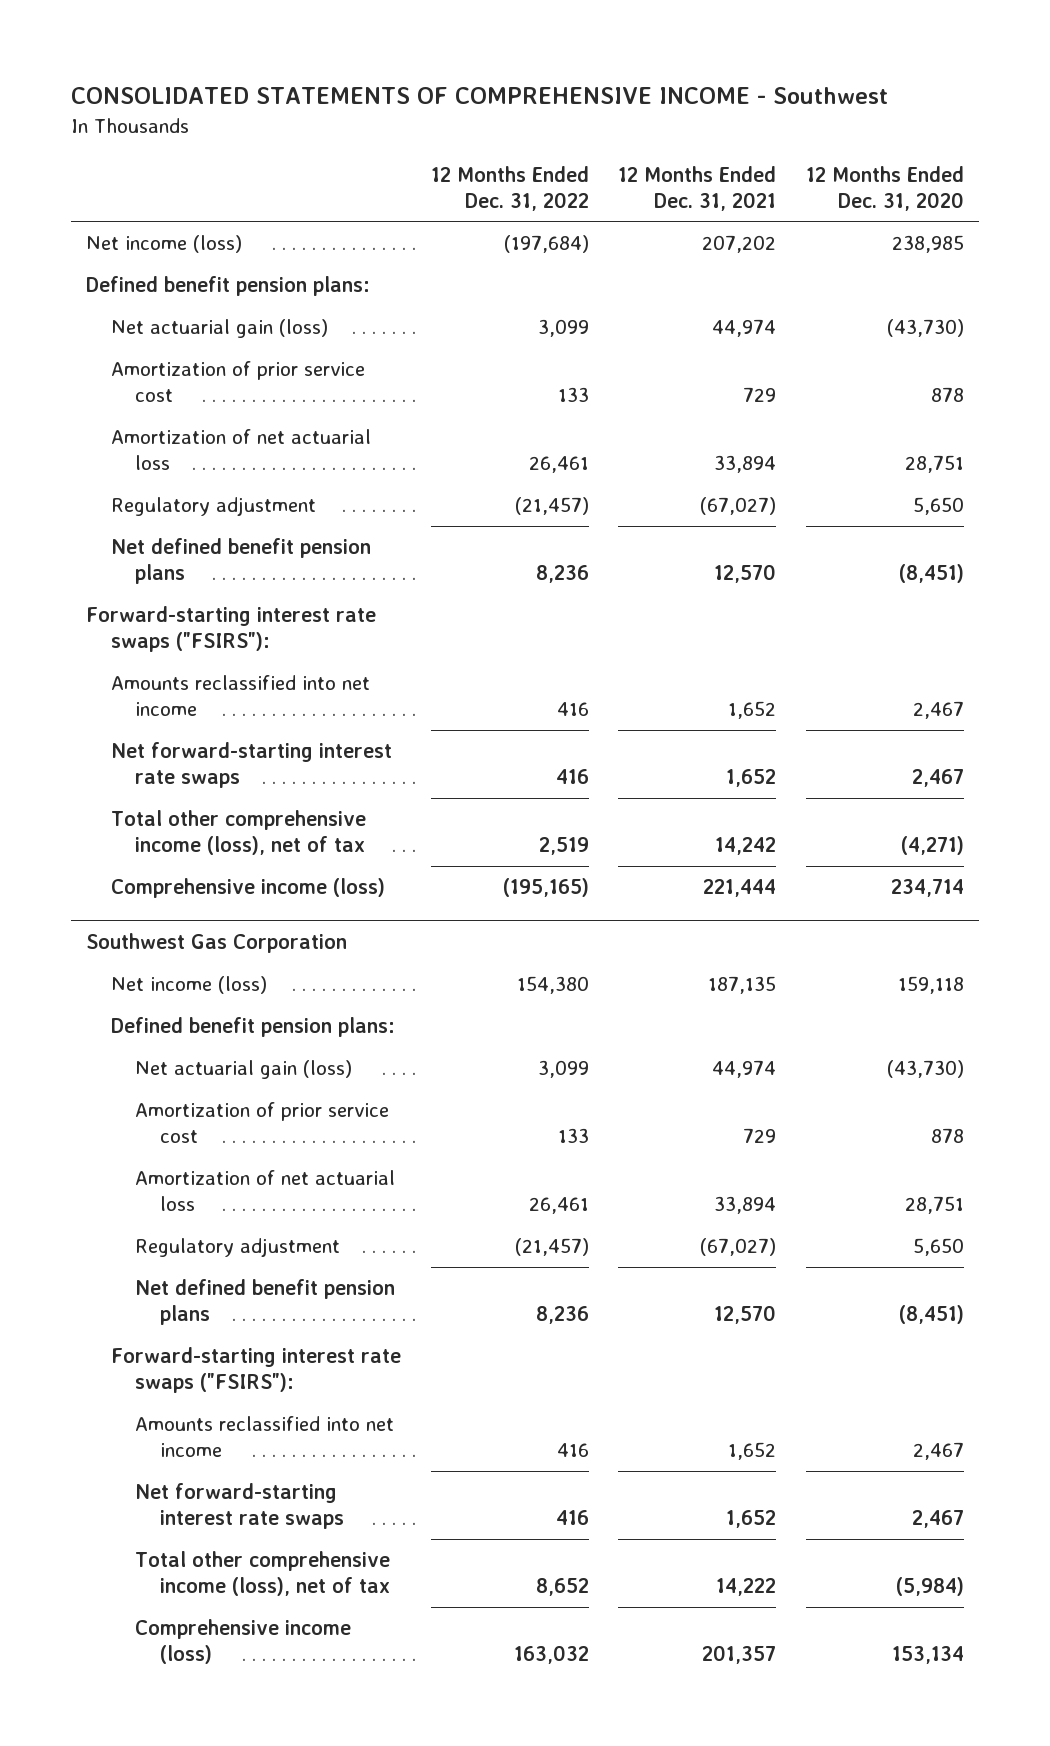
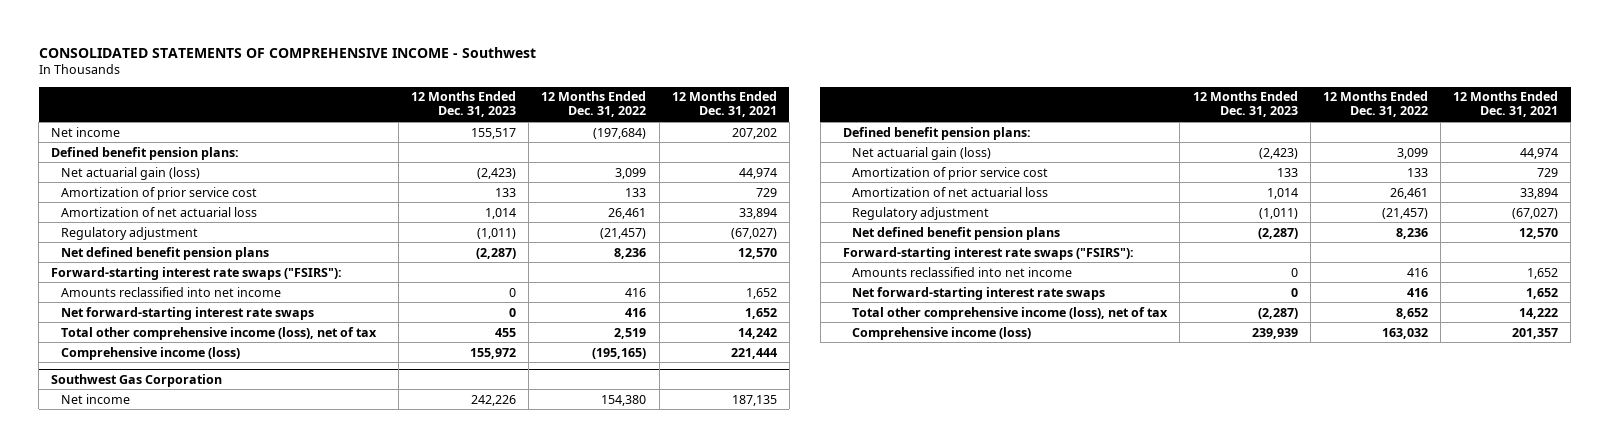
[806,165,965,211] 12 Months Ended Dec. 31, 2020 -> none
none -> [411,91,517,118] 12 Months Ended Dec. 31, 2023
[86,235,243,254] Net income (loss) -> [51,126,121,137] Net income
[110,976,267,995] Net income (loss) -> [61,393,131,404] Net income

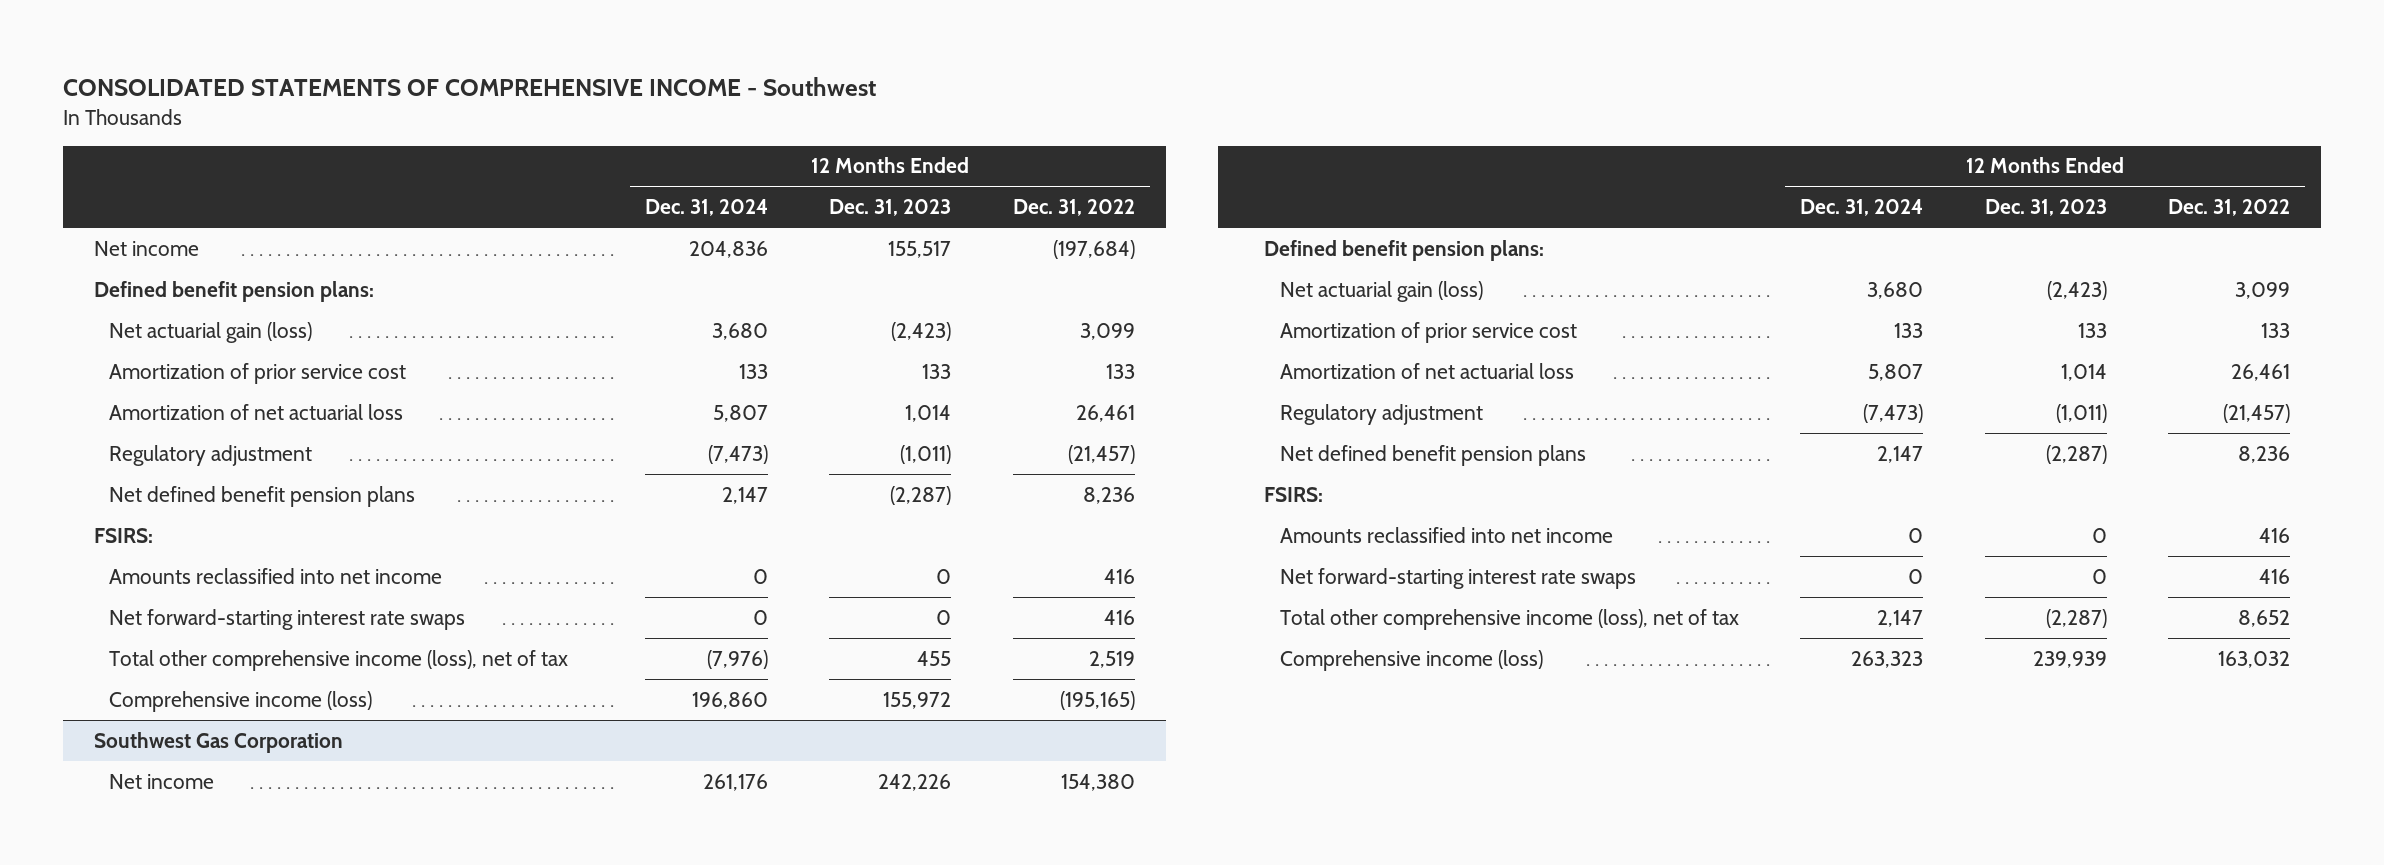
[671,91,777,118] 12 Months Ended Dec. 31, 2021 -> none
none -> [645,199,769,217] Dec. 31, 2024
[51,266,343,280] Forward-starting interest rate swaps ("FSIRS"): -> [93,527,153,543] FSIRS:
[842,246,1134,260] Forward-starting interest rate swaps ("FSIRS"): -> [1264,486,1324,502] FSIRS:

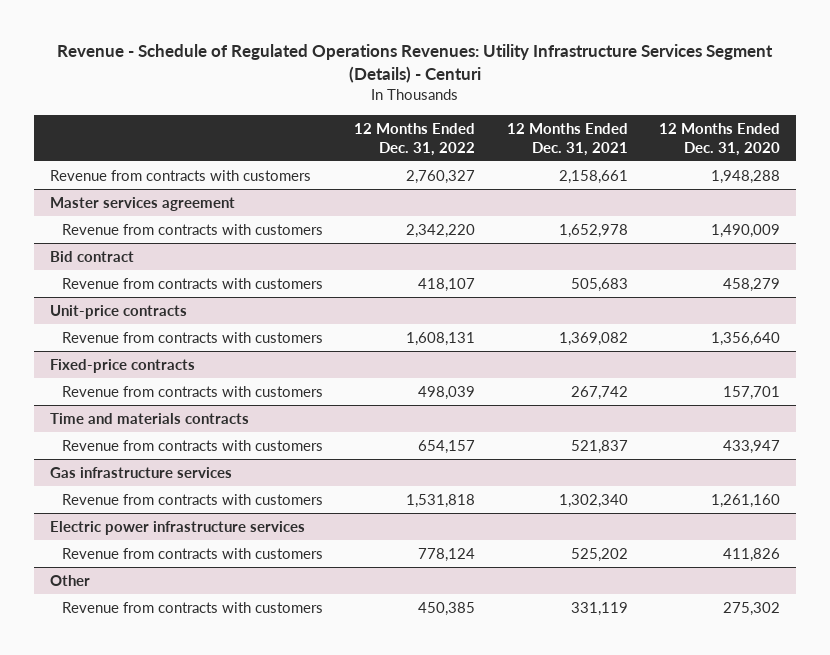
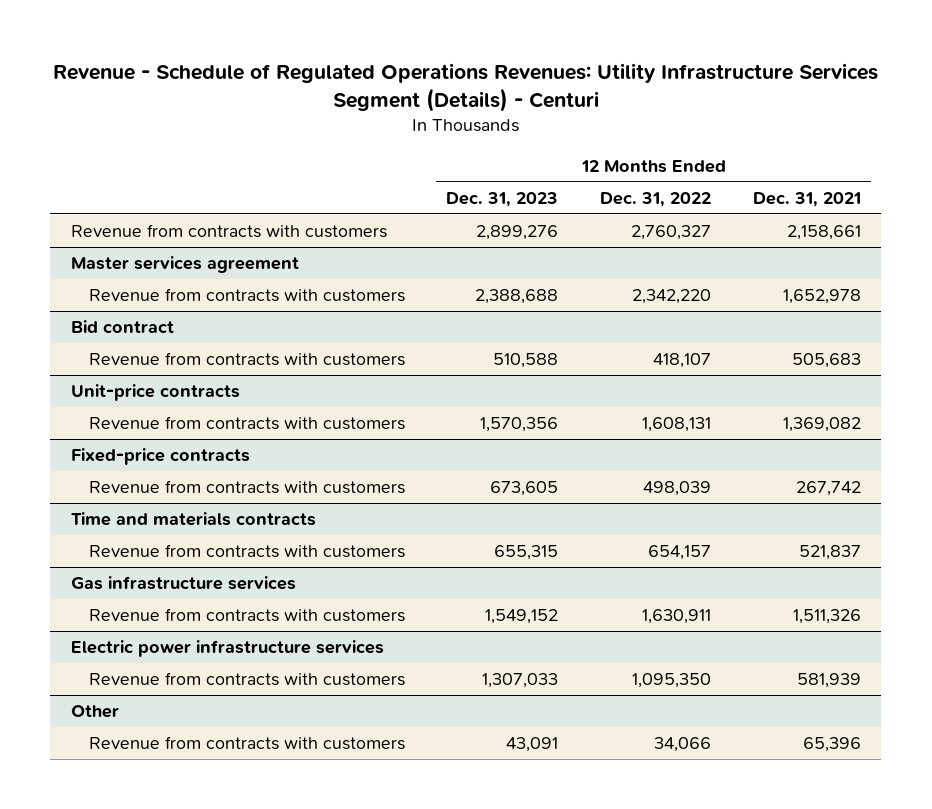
[659,123,781,156] 12 Months Ended Dec. 31, 2020 -> none
none -> [446,191,559,207] Dec. 31, 2023
[406,493,476,508] 1,531,818 -> [642,609,712,625] 1,630,911
[558,493,628,508] 1,302,340 -> [792,609,861,625] 1,511,326
[418,547,476,562] 778,124 -> [632,673,712,689] 1,095,350
[570,547,628,562] 525,202 -> [796,673,861,689] 581,939
[418,601,476,616] 450,385 -> [654,737,712,753] 34,066
[570,601,628,616] 331,119 -> [802,737,861,753] 65,396

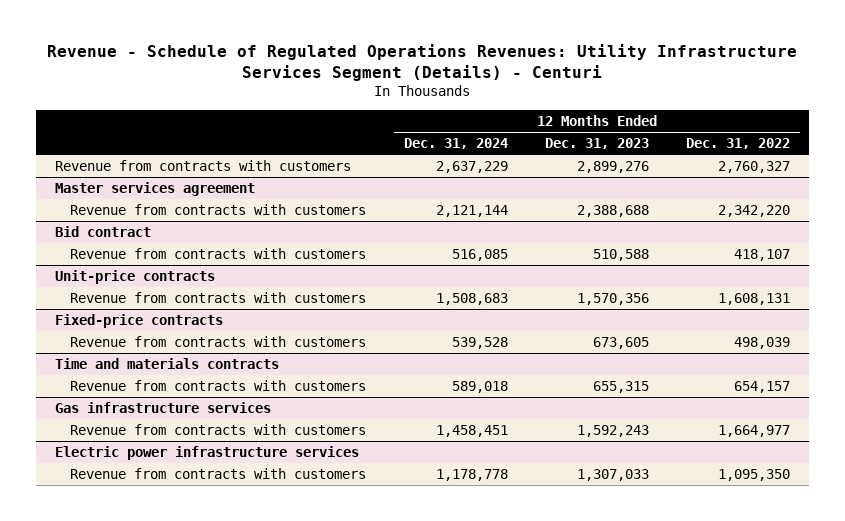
[752,191,861,207] Dec. 31, 2021 -> none
none -> [403,138,508,150] Dec. 31, 2024
[485,609,559,625] 1,549,152 -> [576,425,649,438] 1,592,243
[642,609,712,625] 1,630,911 -> [718,425,791,438] 1,664,977
[71,705,120,719] Other -> none
[88,736,405,751] Revenue from contracts with customers -> none

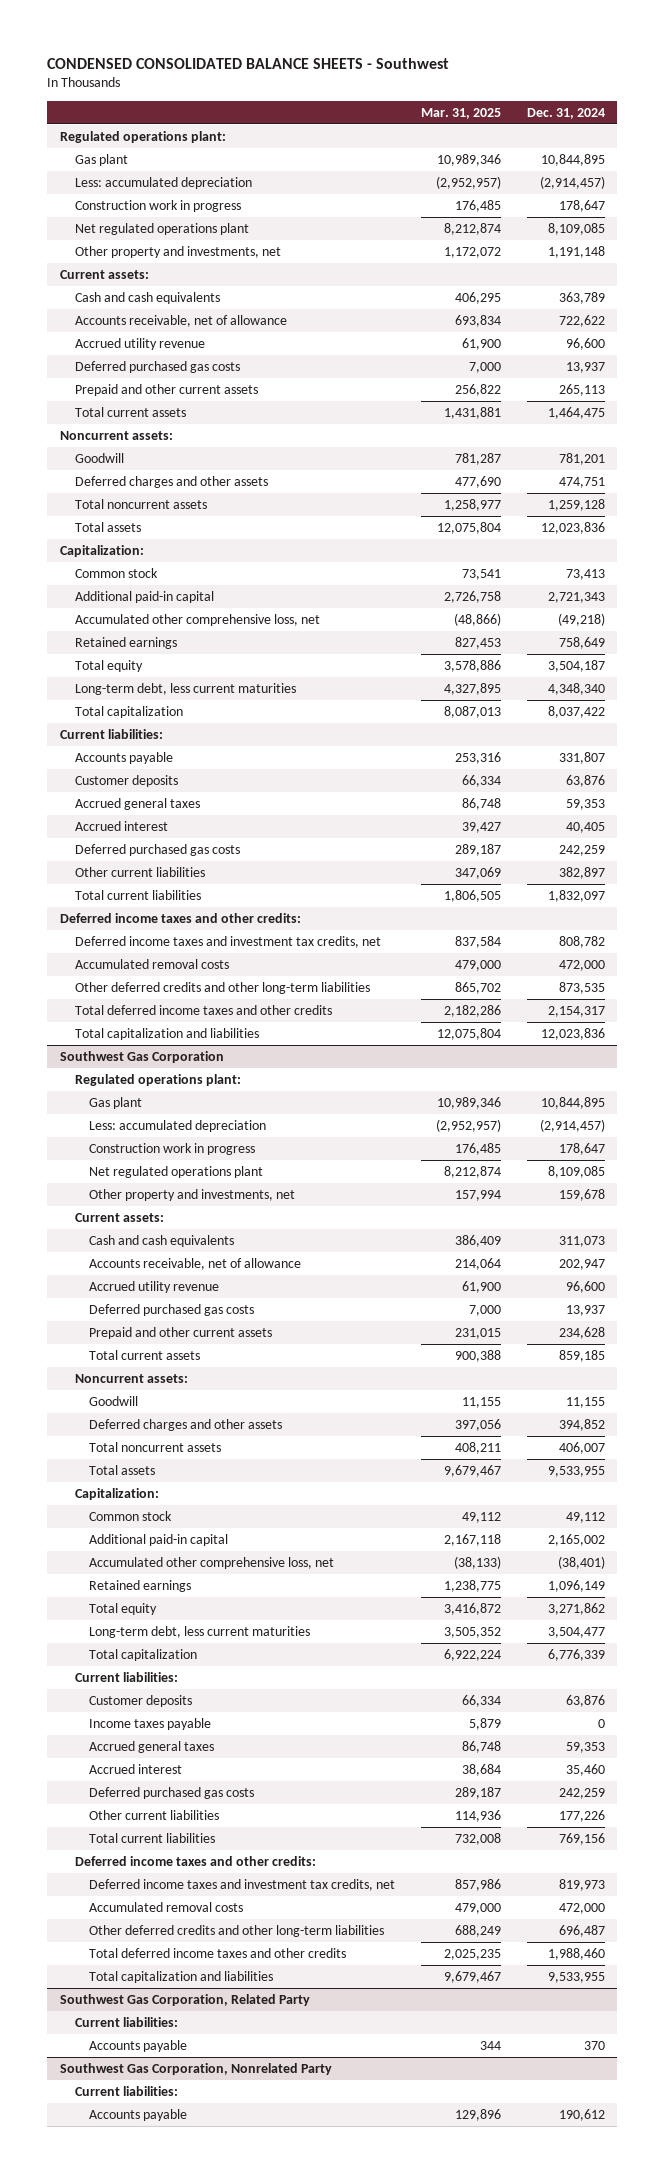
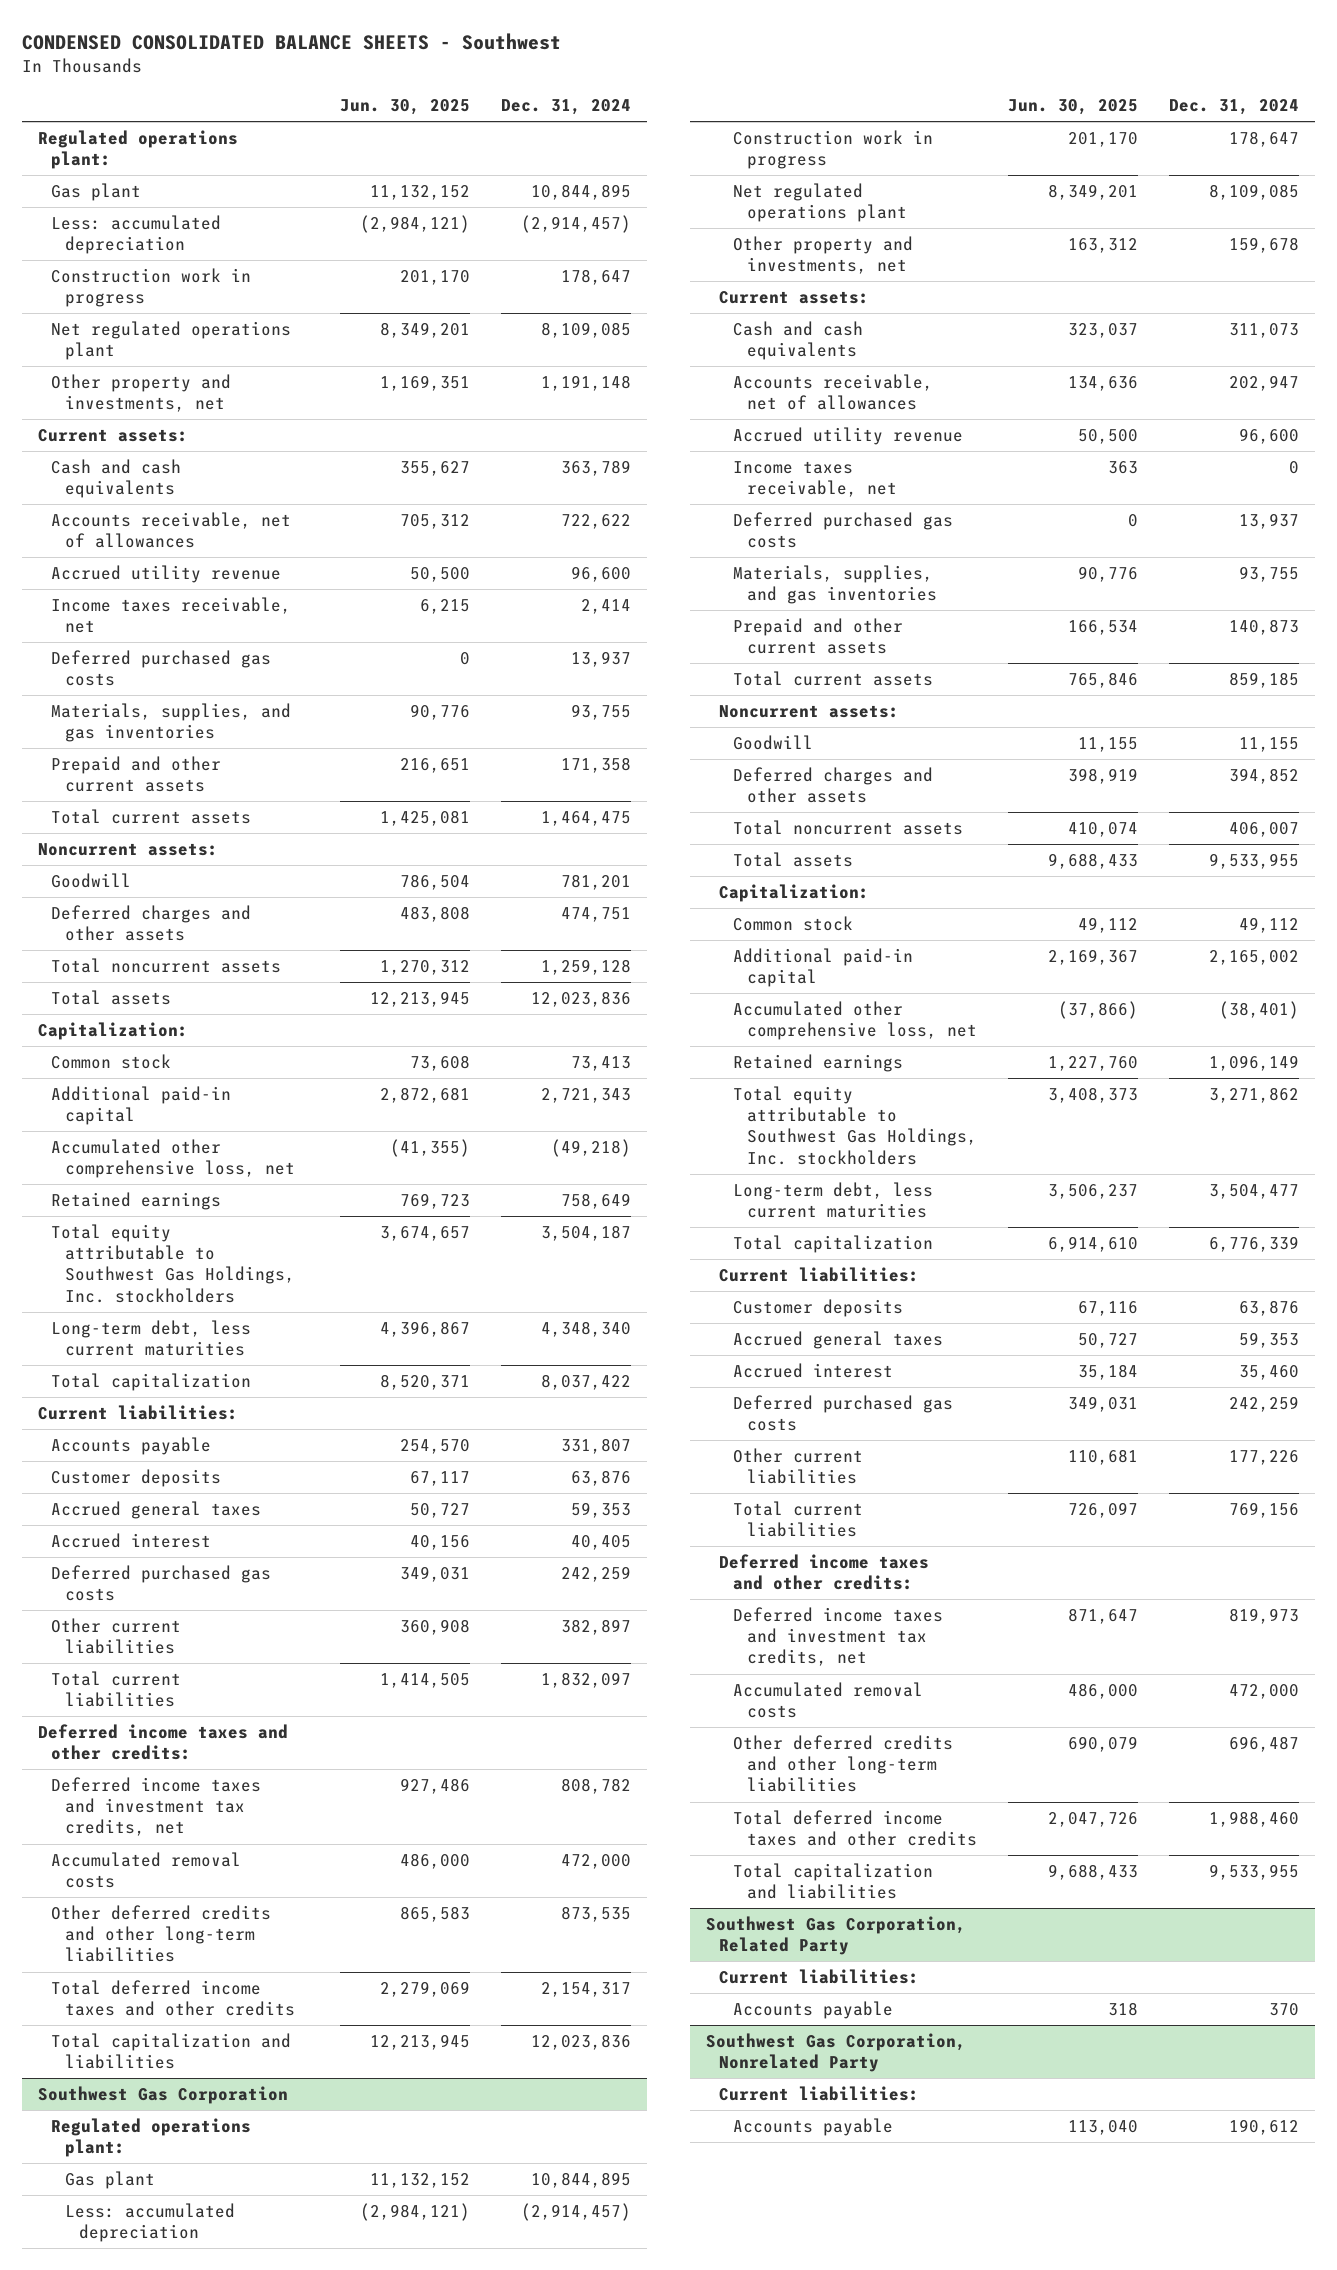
[420,107,501,119] Mar. 31, 2025 -> none
none -> [340,98,471,115] Jun. 30, 2025
[74,314,287,327] Accounts receivable, net of allowance -> [51,512,292,549] Accounts receivable, net of allowances
none -> [51,597,292,634] Income taxes receivable, net
none -> [51,703,292,743] Materials, supplies, and gas inventories
[558,383,605,396] 265,113 -> [561,757,632,774] 171,358
[74,659,143,672] Total equity -> [51,1224,295,1303] Total equity attributable to Southwest Gas Holdings, Inc. stockholders
[89,1257,302,1270] Accounts receivable, net of allowance -> [732,374,933,411] Accounts receivable, net of allowances
none -> [732,461,897,498] Income taxes receivable, net
none -> [732,565,937,605] Materials, supplies, and gas inventories
[558,1326,605,1339] 234,628 -> [1229,619,1300,636] 140,873
[89,1602,158,1615] Total equity -> [732,1086,977,1165] Total equity attributable to Southwest Gas Holdings, Inc. stockholders
[89,1717,212,1730] Income taxes payable -> none

